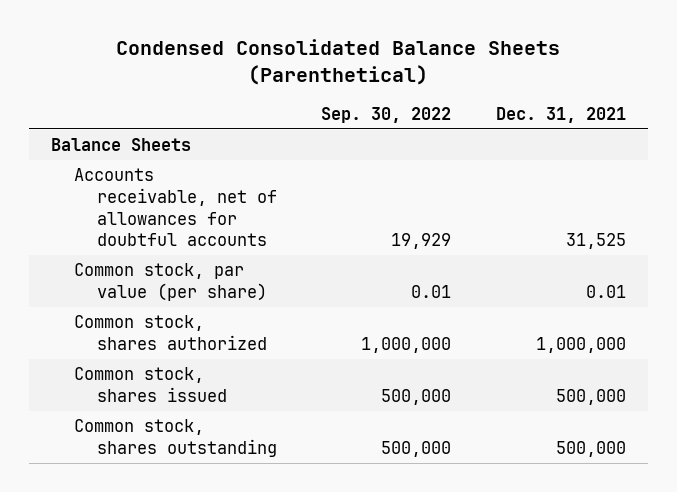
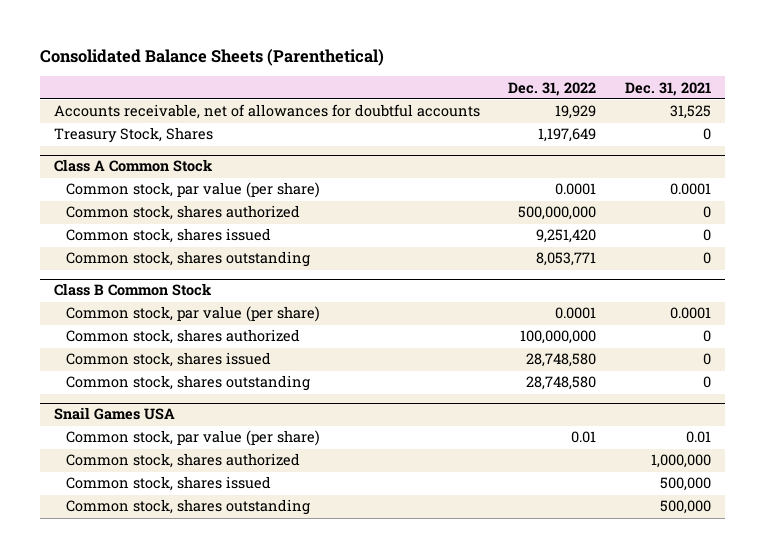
[116,39,561,85] Condensed Consolidated Balance Sheets (Parenthetical) -> [39,48,384,66] Consolidated Balance Sheets (Parenthetical)
[321,107,452,124] Sep. 30, 2022 -> none
none -> [508,81,597,96] Dec. 31, 2022
[51,138,192,152] Balance Sheets -> none
none -> [53,127,213,144] Treasury Stock, Shares
none -> [53,159,213,173] Class A Common Stock
none -> [66,182,321,199] Common stock, par value (per share)
none -> [66,205,301,221] Common stock, shares authorized
none -> [66,228,272,244] Common stock, shares issued
none -> [66,251,311,268] Common stock, shares outstanding
none -> [53,283,212,297] Class B Common Stock
none -> [66,306,321,323] Common stock, par value (per share)
none -> [66,329,301,345] Common stock, shares authorized
none -> [66,352,272,368] Common stock, shares issued
none -> [66,375,311,392] Common stock, shares outstanding
none -> [53,407,175,421] Snail Games USA

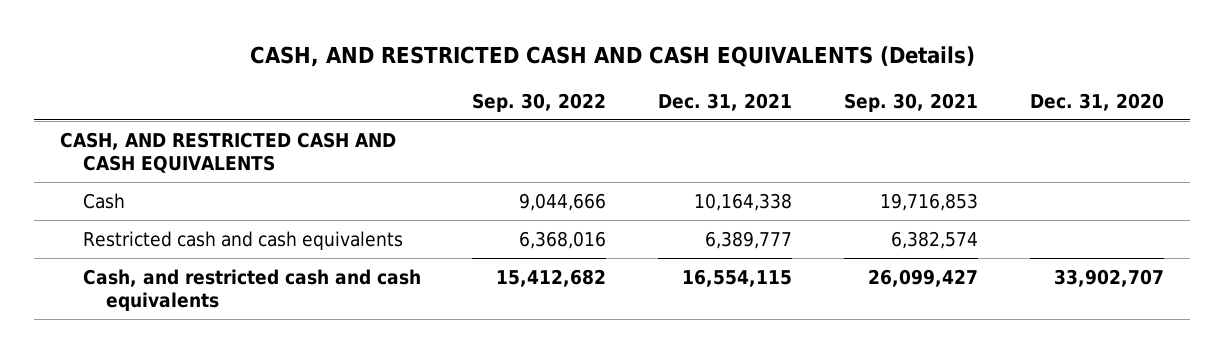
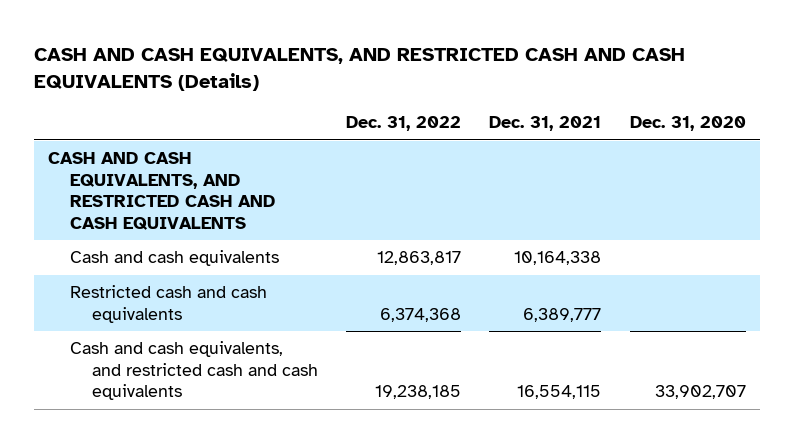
[249,46,975,68] CASH, AND RESTRICTED CASH AND CASH EQUIVALENTS (Details) -> [33,47,685,91] CASH AND CASH EQUIVALENTS, AND RESTRICTED CASH AND CASH EQUIVALENTS (Details)
[472,92,607,112] Sep. 30, 2022 -> none
[844,92,979,112] Sep. 30, 2021 -> none
none -> [346,116,462,132] Dec. 31, 2022
[59,131,396,173] CASH, AND RESTRICTED CASH AND CASH EQUIVALENTS -> [47,152,276,230] CASH AND CASH EQUIVALENTS, AND RESTRICTED CASH AND CASH EQUIVALENTS
[82,192,125,209] Cash -> [70,250,280,267] Cash and cash equivalents
[82,268,421,311] Cash, and restricted cash and cash equivalents -> [70,341,319,401] Cash and cash equivalents, and restricted cash and cash equivalents

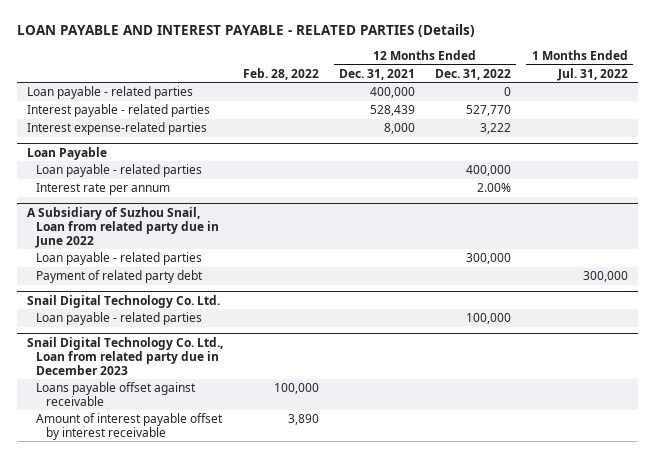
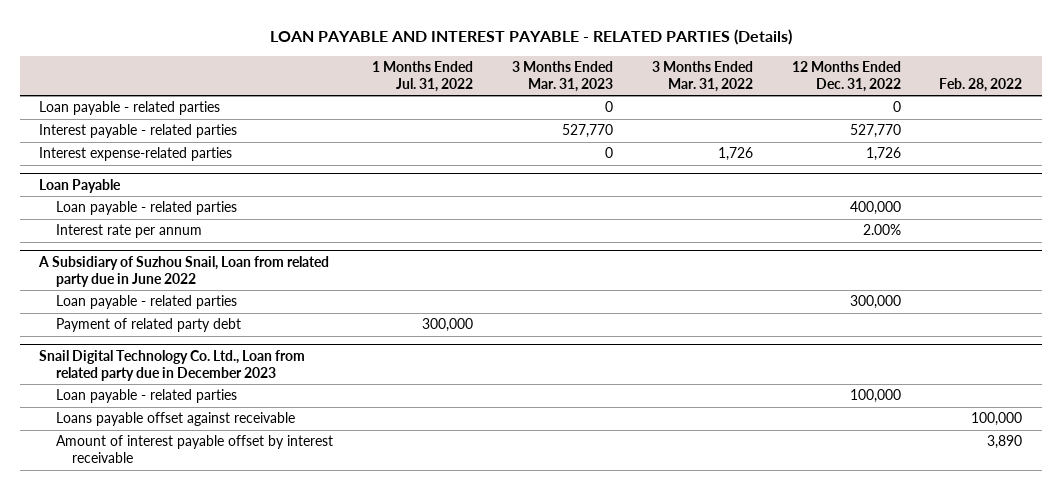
[339,68,416,80] Dec. 31, 2021 -> none
none -> [511,61,613,92] 3 Months Ended Mar. 31, 2023
none -> [651,61,753,92] 3 Months Ended Mar. 31, 2022
[480,123,512,135] 3,222 -> [865,147,901,162] 1,726
[26,294,220,308] Snail Digital Technology Co. Ltd. -> none
[36,312,203,326] Loan payable - related parties -> none
none -> [55,389,237,404] Loan payable - related parties

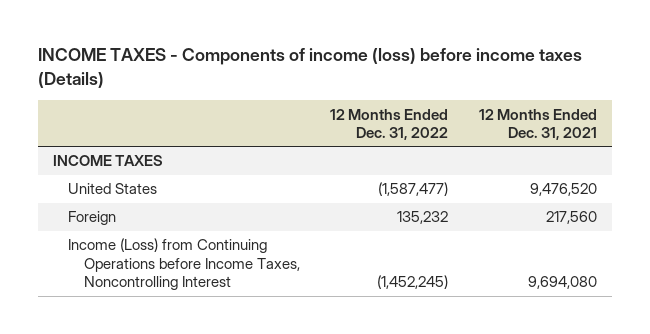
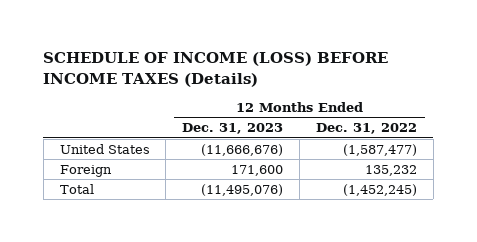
[37,48,582,89] INCOME TAXES - Components of income (loss) before income taxes (Details) -> [43,52,389,87] SCHEDULE OF INCOME (LOSS) BEFORE INCOME TAXES (Details)
[478,108,597,141] 12 Months Ended Dec. 31, 2021 -> none
none -> [182,123,284,135] Dec. 31, 2023
[53,155,164,167] INCOME TAXES -> none
[68,238,300,291] Income (Loss) from Continuing Operations before Income Taxes, Noncontrolling Interest -> [59,183,94,194] Total

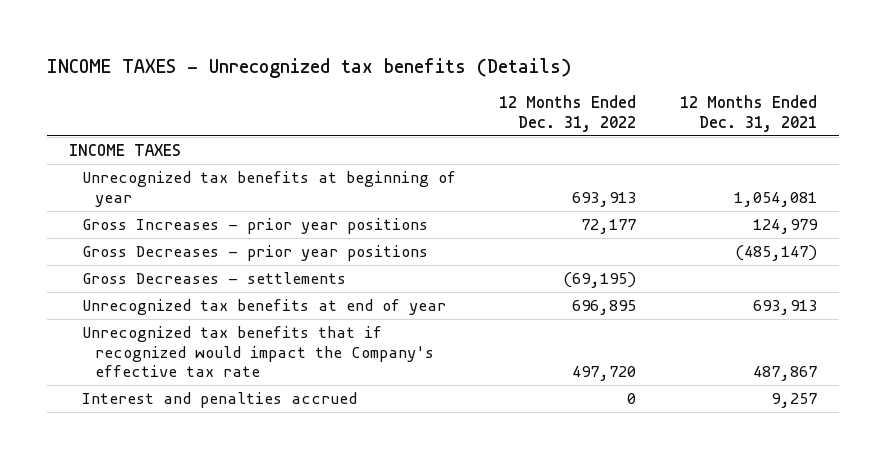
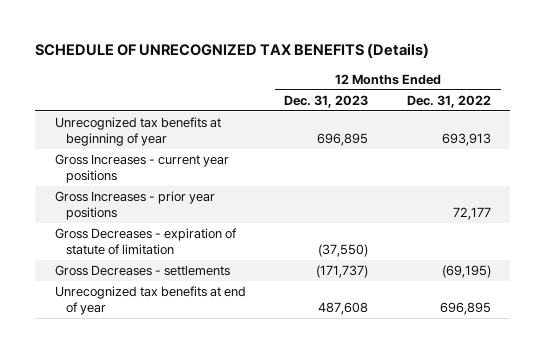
[46,57,571,78] INCOME TAXES - Unrecognized tax benefits (Details) -> [35,43,430,59] SCHEDULE OF UNRECOGNIZED TAX BENEFITS (Details)
[680,95,818,132] 12 Months Ended Dec. 31, 2021 -> none
none -> [284,94,369,108] Dec. 31, 2023
[68,144,181,157] INCOME TAXES -> none
none -> [54,154,229,184] Gross Increases - current year positions
[81,245,428,262] Gross Decreases - prior year positions -> [54,228,237,256] Gross Decreases - expiration of statute of limitation
[81,326,434,377] Unrecognized tax benefits that if recognized would impact the Company's effective tax rate -> none
[81,392,357,409] Interest and penalties accrued -> none

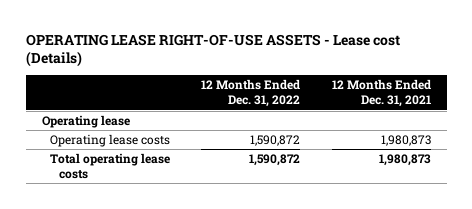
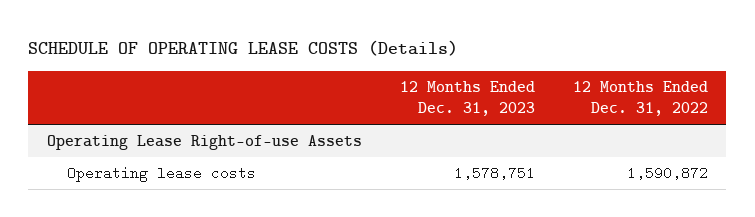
[25,33,400,68] OPERATING LEASE RIGHT-OF-USE ASSETS - Lease cost (Details) -> [28,40,459,57] SCHEDULE OF OPERATING LEASE COSTS (Details)
[331,79,431,108] 12 Months Ended Dec. 31, 2021 -> none
none -> [399,81,535,117] 12 Months Ended Dec. 31, 2023
[41,114,130,128] Operating lease -> none
none -> [47,134,363,150] Operating Lease Right-of-use Assets
[50,152,171,179] Total operating lease costs -> none

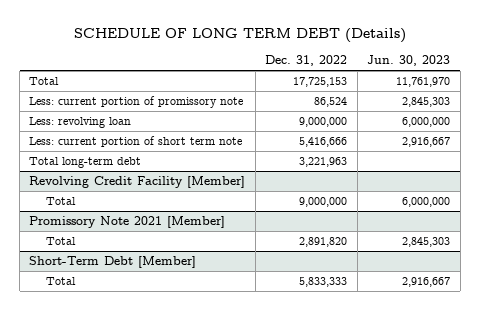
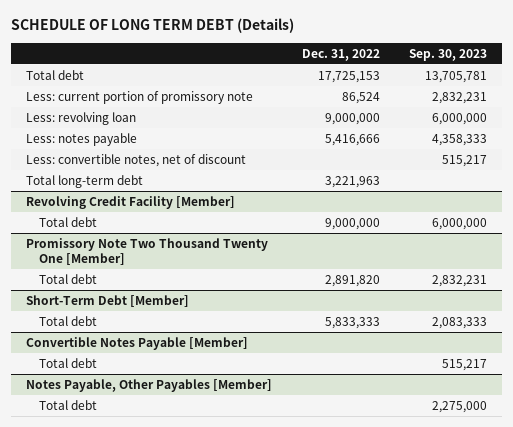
[367,55,451,67] Jun. 30, 2023 -> none
none -> [409,48,488,61] Sep. 30, 2023
[29,77,60,86] Total -> [26,70,85,81] Total debt
[29,136,243,148] Less: current portion of short term note -> [26,133,138,147] Less: notes payable
none -> [26,154,247,168] Less: convertible notes, net of discount
[45,197,76,206] Total -> [38,217,97,228] Total debt
[29,216,226,229] Promissory Note 2021 [Member] -> [26,238,269,265] Promissory Note Two Thousand Twenty One [Member]
[45,237,76,246] Total -> [38,274,97,285] Total debt
[45,277,76,286] Total -> [38,316,97,327] Total debt
none -> [26,337,249,351] Convertible Notes Payable [Member]
none -> [38,358,97,369] Total debt
none -> [26,379,273,393] Notes Payable, Other Payables [Member]
none -> [38,400,97,411] Total debt

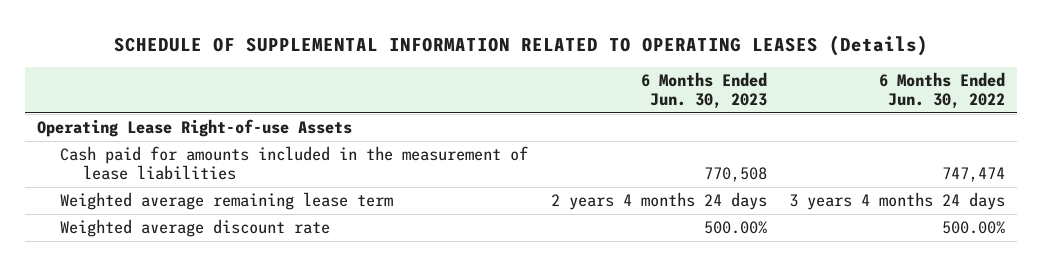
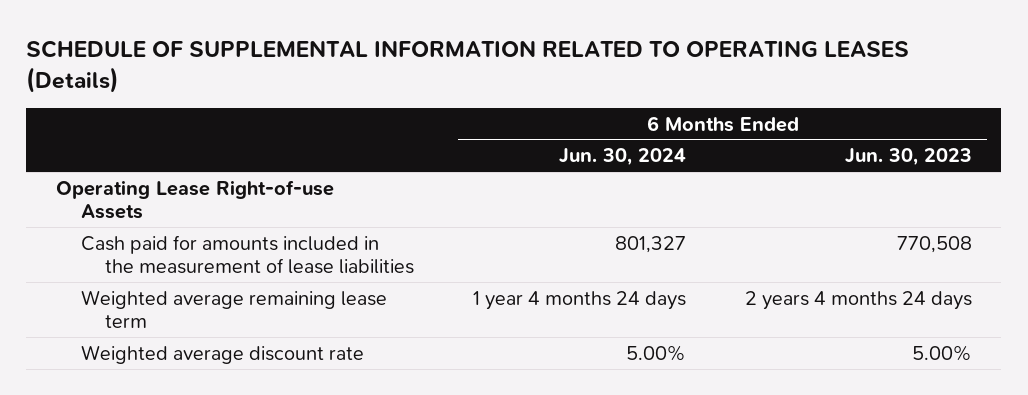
[879,71,1006,109] 6 Months Ended Jun. 30, 2022 -> none
none -> [559,148,687,167] Jun. 30, 2024
[703,221,767,235] 500.00% -> [911,344,972,361] 5.00%

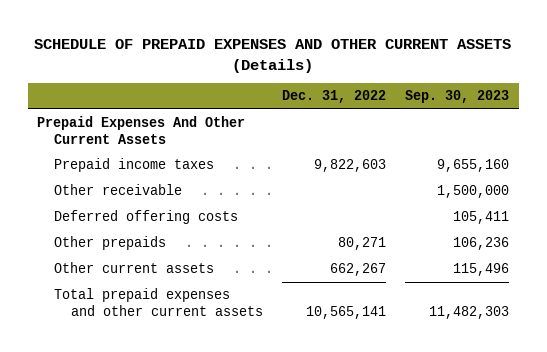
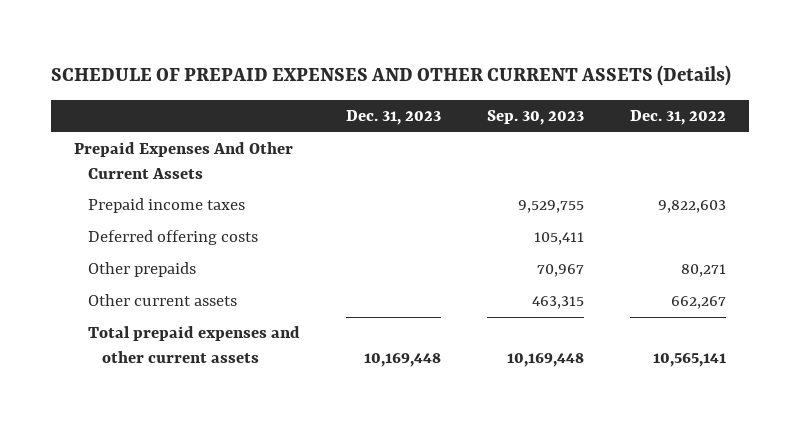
none -> [346,110,442,126] Dec. 31, 2023
[54,184,183,196] Other receivable -> none
[437,159,510,173] 9,655,160 -> [518,200,585,214] 9,529,755
[453,237,510,251] 106,236 -> [537,264,585,278] 70,967
[453,263,510,277] 115,496 -> [532,296,585,310] 463,315
[429,306,510,320] 11,482,303 -> [507,352,585,367] 10,169,448

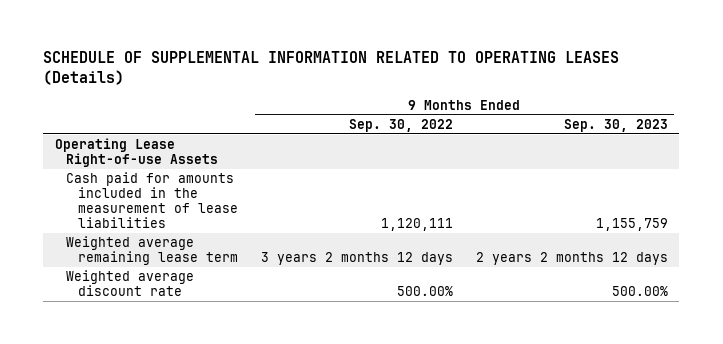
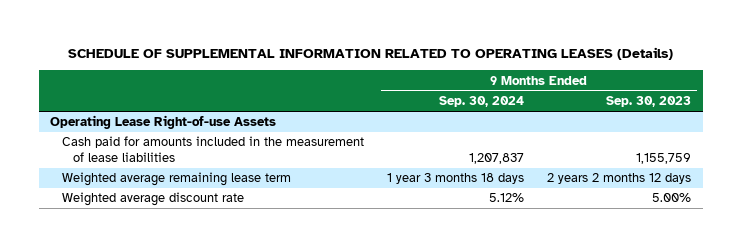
[348,118,453,132] Sep. 30, 2022 -> none
none -> [439,96,525,108] Sep. 30, 2024
[611,286,668,297] 500.00% -> [652,193,692,203] 5.00%

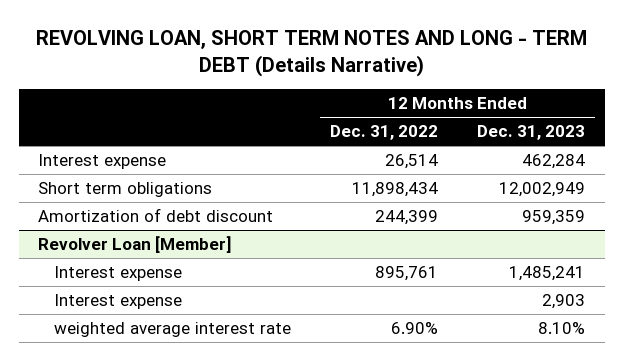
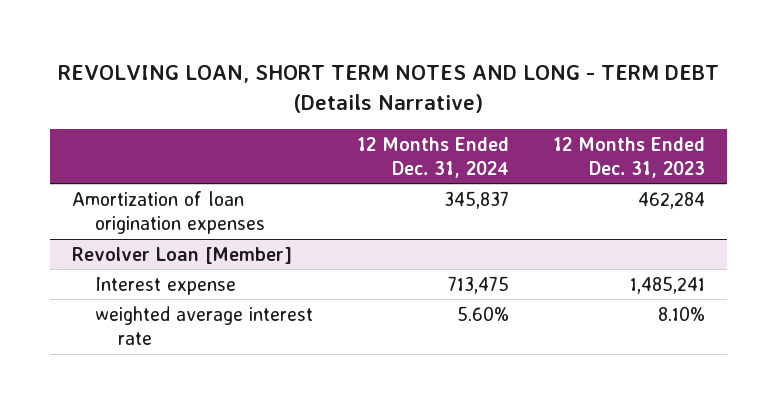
[330,125,439,141] Dec. 31, 2022 -> none
none -> [356,136,509,178] 12 Months Ended Dec. 31, 2024
[38,182,213,198] Short term obligations -> none
[38,208,274,223] Amortization of debt discount -> none
[38,154,167,170] Interest expense -> [71,190,265,235] Amortization of loan origination expenses
[54,294,183,310] Interest expense -> none

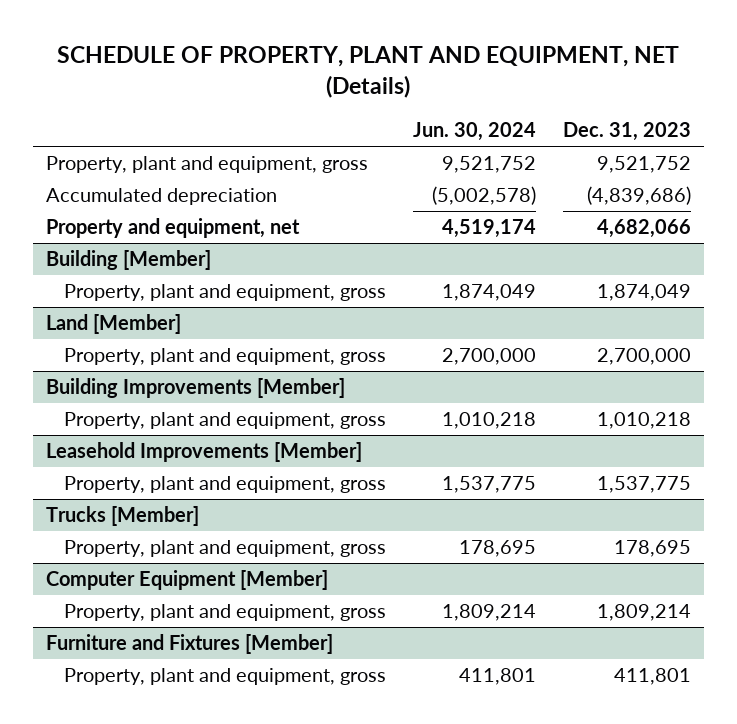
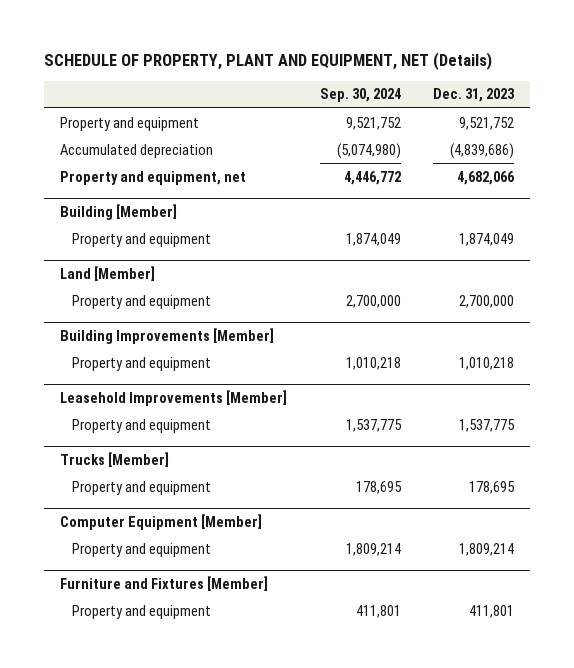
[412,122,536,142] Jun. 30, 2024 -> none
none -> [319,88,401,103] Sep. 30, 2024
[45,156,368,174] Property, plant and equipment, gross -> [60,116,200,131] Property and equipment
[64,284,387,302] Property, plant and equipment, gross -> [72,232,212,247] Property and equipment
[64,348,387,366] Property, plant and equipment, gross -> [72,294,212,309] Property and equipment
[64,412,387,430] Property, plant and equipment, gross -> [72,356,212,371] Property and equipment
[64,476,387,494] Property, plant and equipment, gross -> [72,418,212,433] Property and equipment
[64,540,387,558] Property, plant and equipment, gross -> [72,480,212,495] Property and equipment
[64,604,387,622] Property, plant and equipment, gross -> [72,542,212,557] Property and equipment
[64,668,387,686] Property, plant and equipment, gross -> [72,604,212,619] Property and equipment

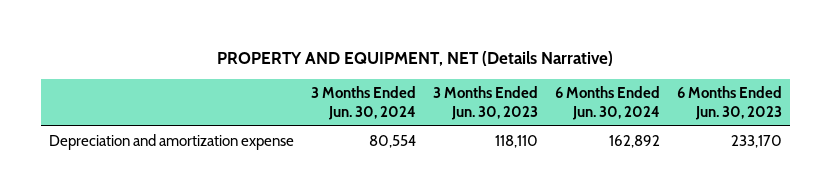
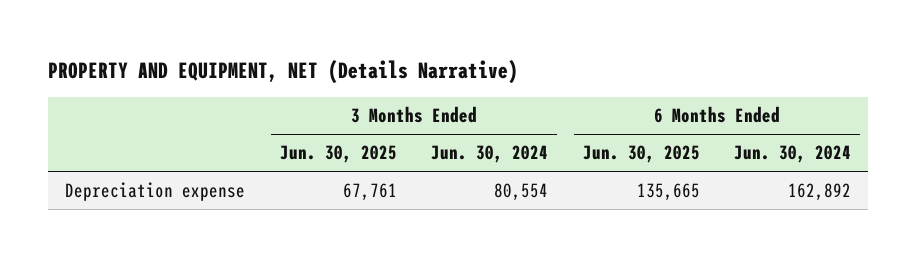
[432,85,538,120] 3 Months Ended Jun. 30, 2023 -> none
[676,85,782,120] 6 Months Ended Jun. 30, 2023 -> none
none -> [279,145,397,164] Jun. 30, 2025
none -> [582,145,700,164] Jun. 30, 2025
[49,134,295,151] Depreciation and amortization expense -> [65,182,246,202] Depreciation expense

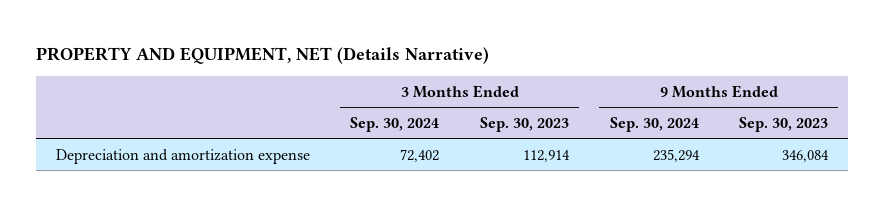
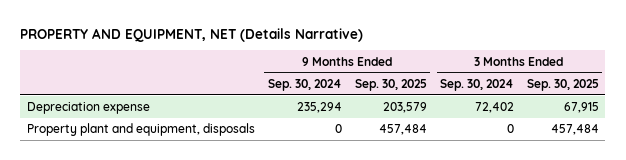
[480,117,570,133] Sep. 30, 2023 -> none
[739,117,829,133] Sep. 30, 2023 -> none
none -> [354,79,427,92] Sep. 30, 2025
none -> [526,79,599,92] Sep. 30, 2025
[55,148,310,164] Depreciation and amortization expense -> [26,102,150,115] Depreciation expense
none -> [26,123,255,137] Property plant and equipment, disposals

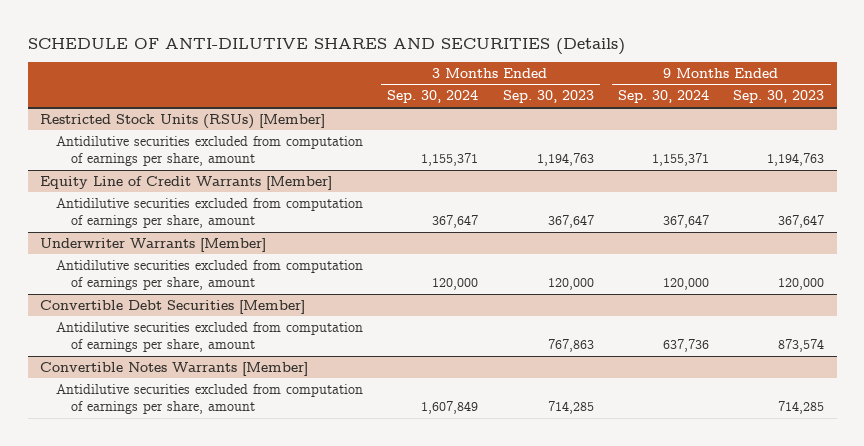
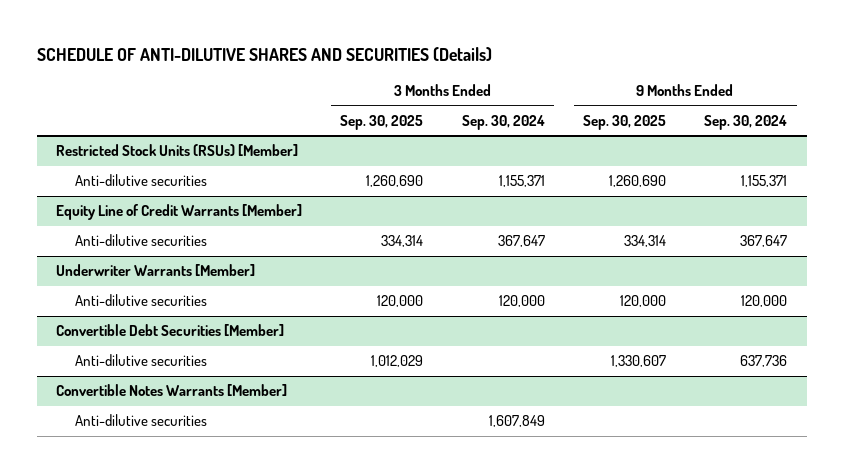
[502,90,594,104] Sep. 30, 2023 -> none
[733,90,825,104] Sep. 30, 2023 -> none
none -> [340,114,424,130] Sep. 30, 2025
none -> [583,114,667,130] Sep. 30, 2025
[55,135,363,167] Antidilutive securities excluded from computation of earnings per share, amount -> [74,174,207,187] Anti-dilutive securities
[55,197,363,229] Antidilutive securities excluded from computation of earnings per share, amount -> [74,234,207,247] Anti-dilutive securities
[55,259,363,291] Antidilutive securities excluded from computation of earnings per share, amount -> [74,294,207,307] Anti-dilutive securities
[55,321,363,353] Antidilutive securities excluded from computation of earnings per share, amount -> [74,354,207,367] Anti-dilutive securities
[55,383,363,415] Antidilutive securities excluded from computation of earnings per share, amount -> [74,414,207,427] Anti-dilutive securities

